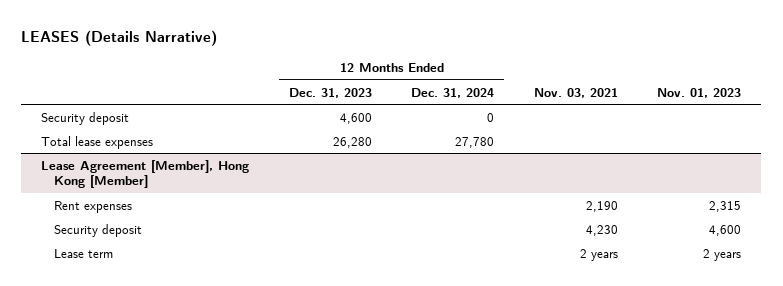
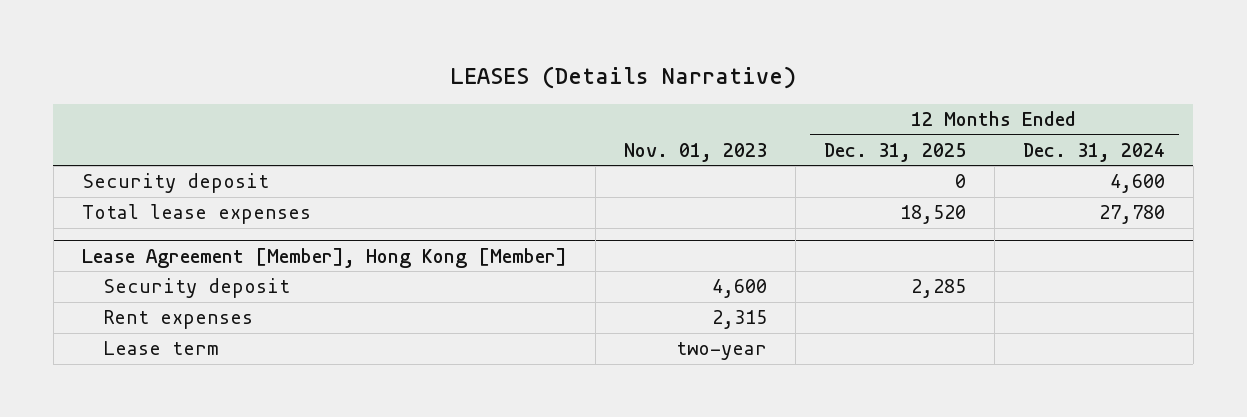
[288,87,372,98] Dec. 31, 2023 -> none
[533,87,618,98] Nov. 03, 2021 -> none
none -> [823,142,966,162] Dec. 31, 2025
[487,112,495,122] 0 -> [1109,174,1165,194] 4,600
[53,200,132,213] Rent expenses -> [103,310,254,330] Rent expenses
[703,248,742,261] 2 years -> [675,342,767,361] two-year

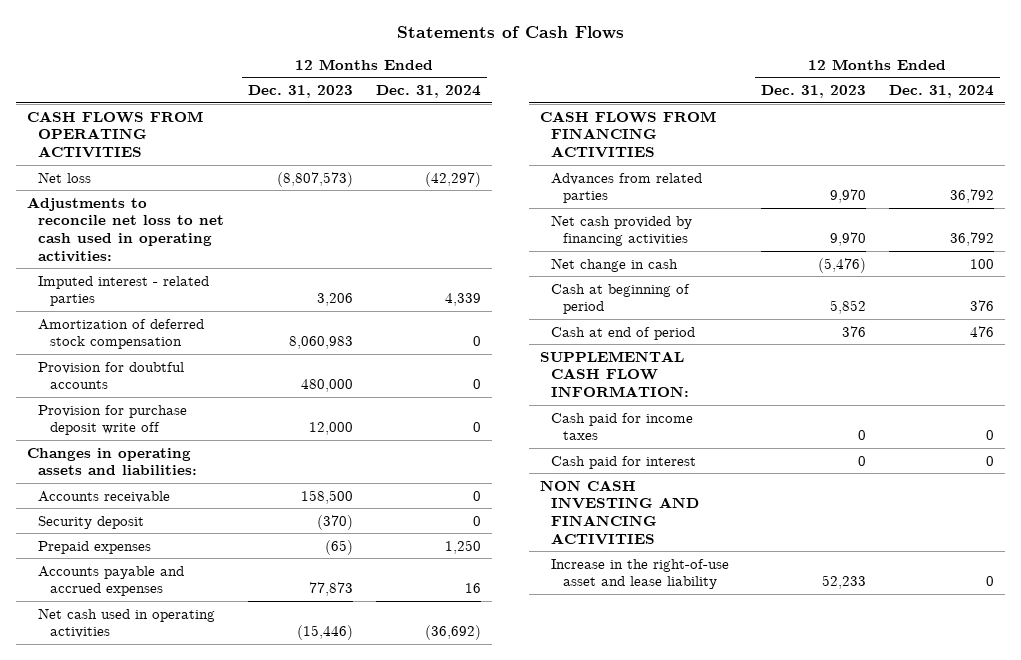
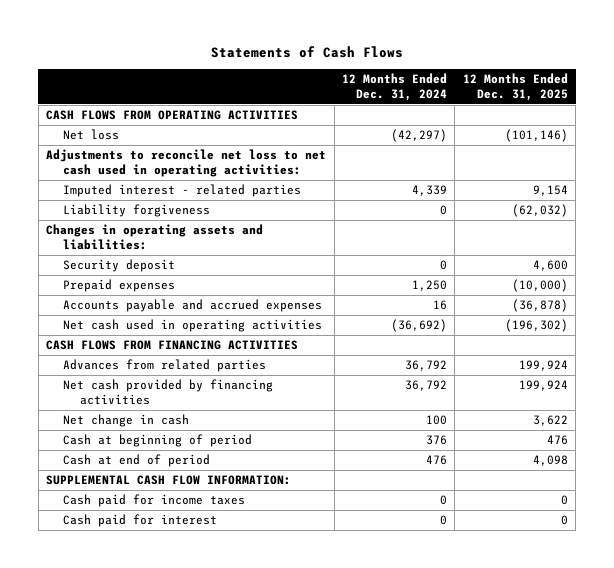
[247,85,353,99] Dec. 31, 2023 -> none
none -> [462,72,568,101] 12 Months Ended Dec. 31, 2025
[38,318,205,350] Amortization of deferred stock compensation -> none
[38,361,185,390] Provision for doubtful accounts -> none
[38,404,188,436] Provision for purchase deposit write off -> none
none -> [62,204,210,218] Liability forgiveness
[38,490,171,503] Accounts receivable -> none
[540,479,700,545] NON CASH INVESTING AND FINANCING ACTIVITIES -> none
[551,558,730,590] Increase in the right-of-use asset and lease liability -> none

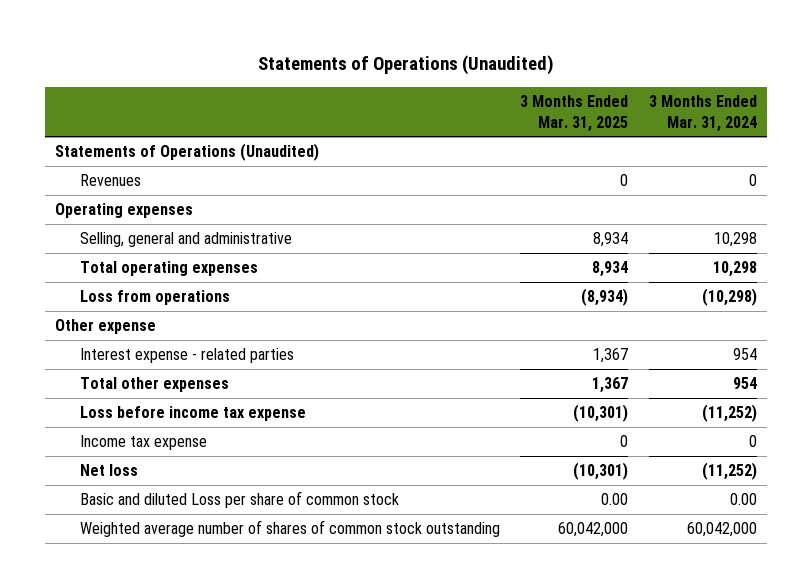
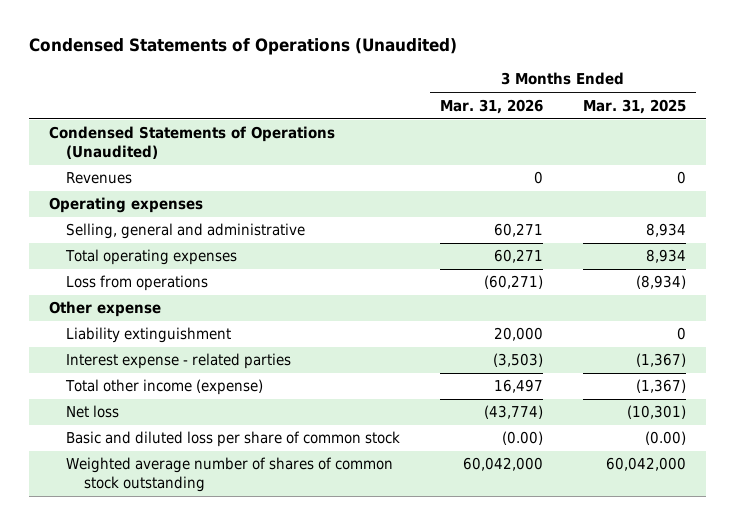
[258,55,555,76] Statements of Operations (Unaudited) -> [29,38,458,56] Condensed Statements of Operations (Unaudited)
[648,94,757,132] 3 Months Ended Mar. 31, 2024 -> none
none -> [440,98,544,114] Mar. 31, 2026
[55,143,320,162] Statements of Operations (Unaudited) -> [48,126,335,159] Condensed Statements of Operations (Unaudited)
[79,377,229,393] Total other expenses -> none
[79,406,306,422] Loss before income tax expense -> none
[79,435,207,451] Income tax expense -> none
none -> [66,327,232,344] Liability extinguishment
[593,348,629,364] 1,367 -> [636,353,687,368] (1,367)
none -> [65,379,264,396] Total other income (expense)
[79,491,399,509] Basic and diluted Loss per share of common stock -> [66,431,401,448] Basic and diluted loss per share of common stock
[601,493,629,506] 0.00 -> [645,431,687,446] (0.00)

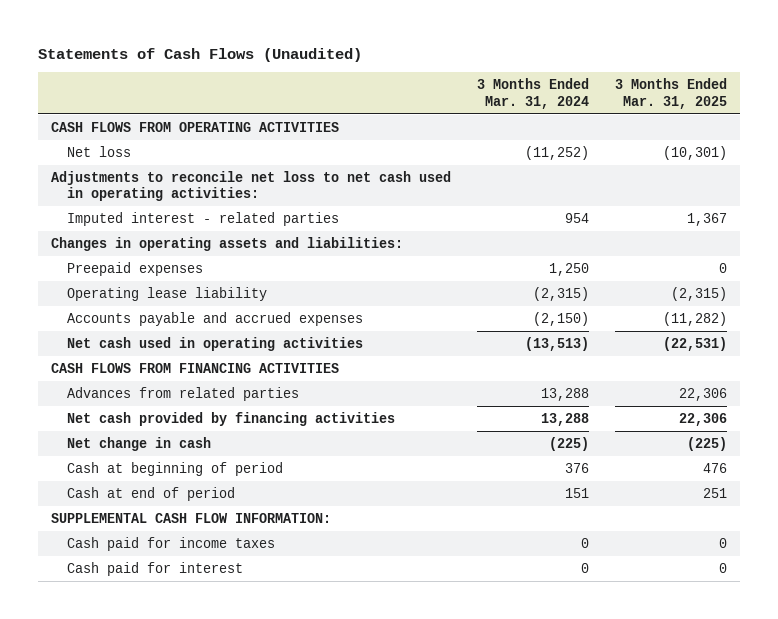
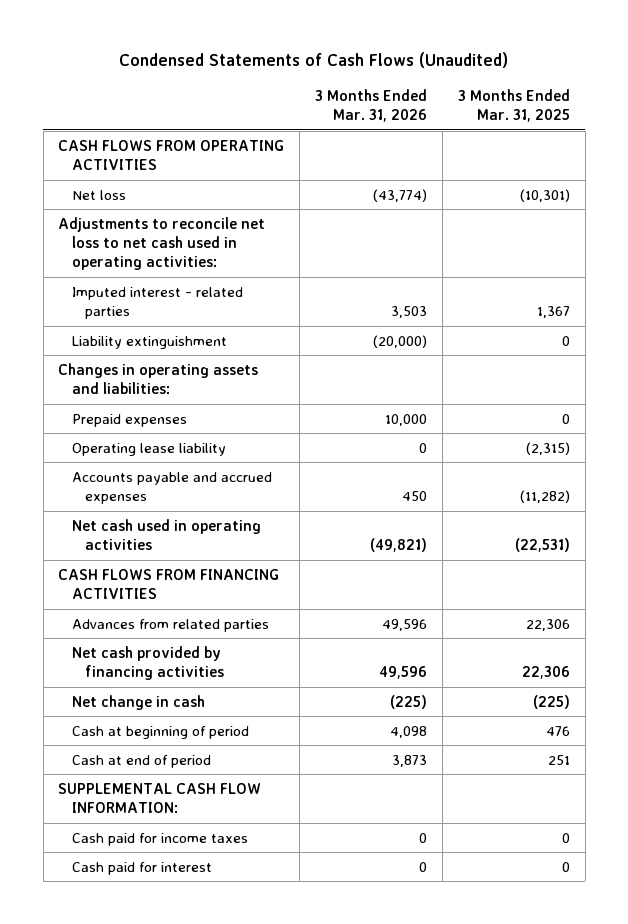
[38,48,363,63] Statements of Cash Flows (Unaudited) -> [119,52,509,69] Condensed Statements of Cash Flows (Unaudited)
[476,78,589,109] 3 Months Ended Mar. 31, 2024 -> none
none -> [315,89,428,123] 3 Months Ended Mar. 31, 2026
none -> [71,335,227,349] Liability extinguishment
[66,261,203,276] Preepaid expenses -> [71,413,187,427] Prepaid expenses

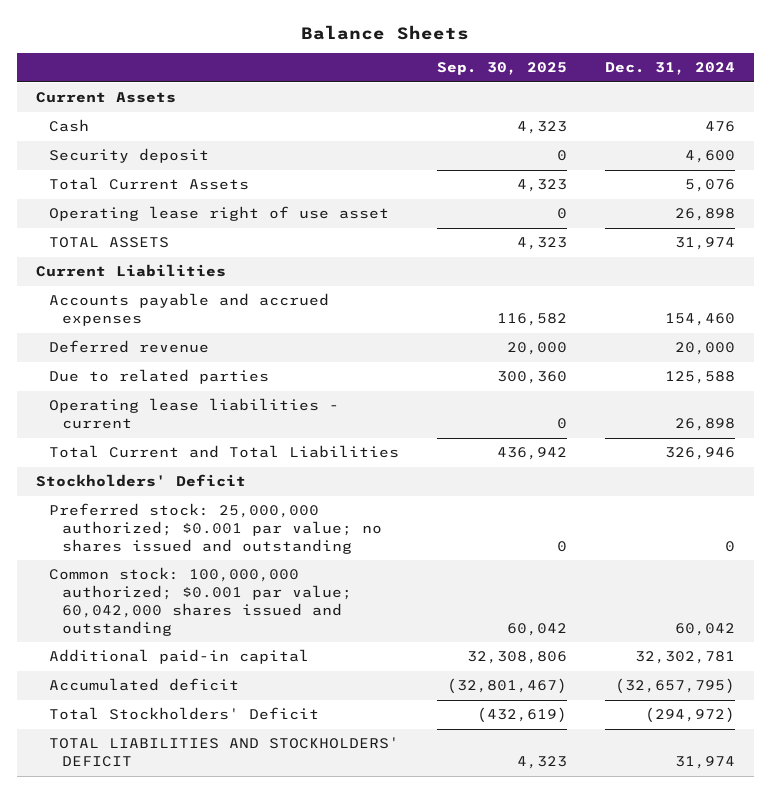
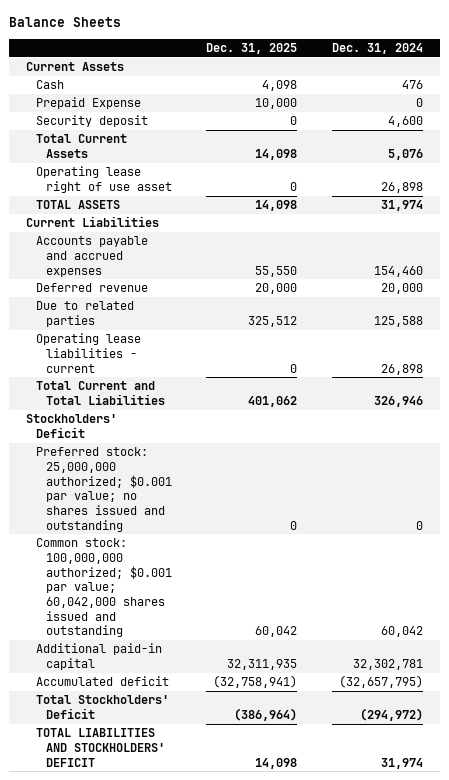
[436,62,567,76] Sep. 30, 2025 -> none
none -> [206,42,298,54] Dec. 31, 2025
none -> [36,97,142,110] Prepaid Expense

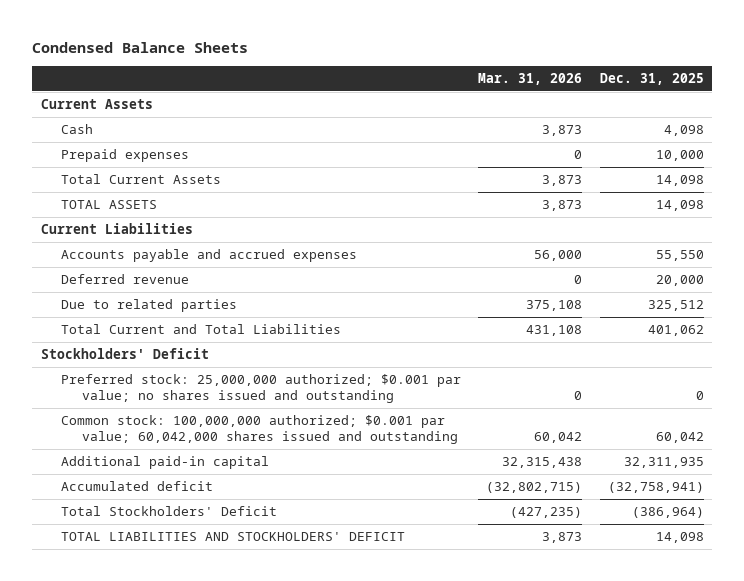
[9,17,122,28] Balance Sheets -> [32,41,249,53] Condensed Balance Sheets
[331,42,423,54] Dec. 31, 2024 -> none
none -> [478,72,583,85] Mar. 31, 2026
[36,115,149,128] Security deposit -> none
[36,97,142,110] Prepaid Expense -> [61,149,190,163] Prepaid expenses
[36,166,173,193] Operating lease right of use asset -> none
[36,333,142,373] Operating lease liabilities - current -> none

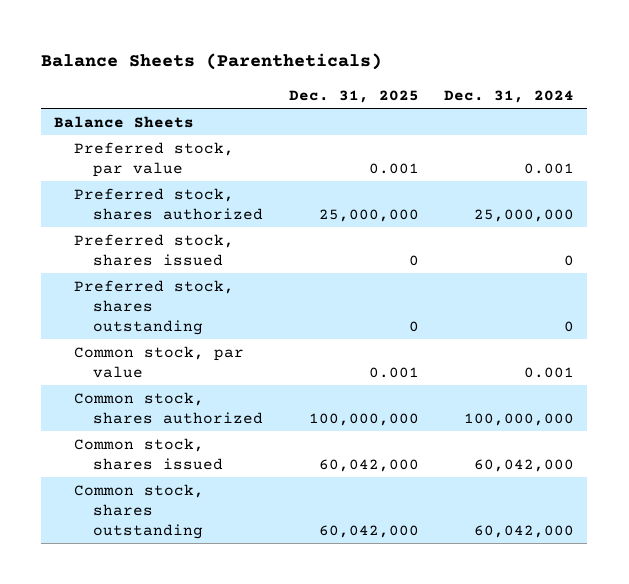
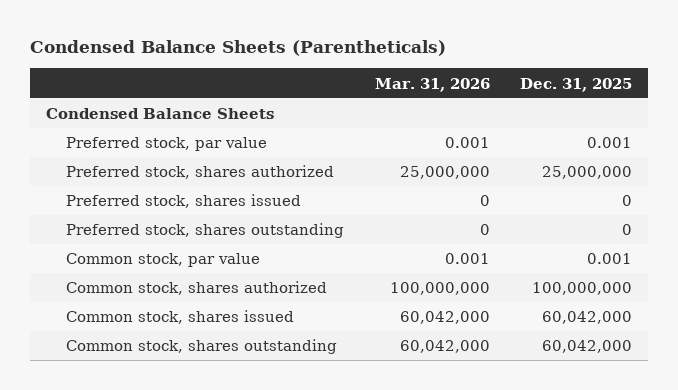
[41,53,383,71] Balance Sheets (Parentheticals) -> [30,40,447,57] Condensed Balance Sheets (Parentheticals)
[444,89,575,103] Dec. 31, 2024 -> none
none -> [374,77,490,92] Mar. 31, 2026
[54,115,195,128] Balance Sheets -> [45,108,274,120] Condensed Balance Sheets

